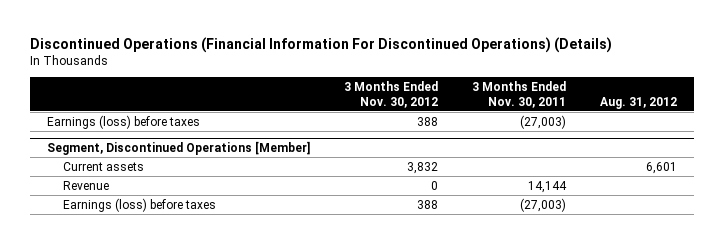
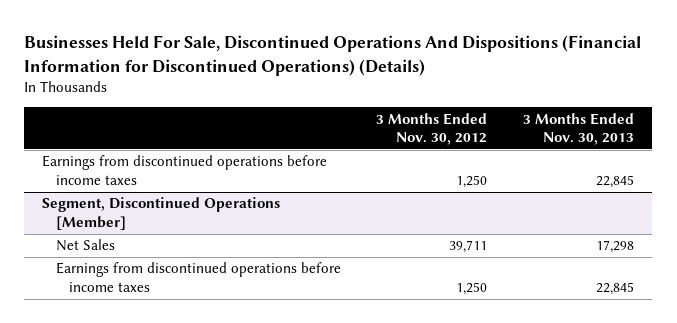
[30,36,613,53] Discontinued Operations (Financial Information For Discontinued Operations) (Details) -> [24,34,642,76] Businesses Held For Sale, Discontinued Operations And Dispositions (Financial Information for Discontinued Operations) (Details)
[472,80,567,108] 3 Months Ended Nov. 30, 2011 -> none
[600,96,678,109] Aug. 31, 2012 -> none
none -> [523,112,635,146] 3 Months Ended Nov. 30, 2013
[47,114,201,129] Earnings (loss) before taxes -> [42,155,328,186] Earnings from discontinued operations before income taxes
[417,116,439,126] 388 -> [456,175,488,189] 1,250
[62,161,144,171] Current assets -> none
[62,180,109,190] Revenue -> none
none -> [55,239,115,252] Net Sales
[62,197,216,212] Earnings (loss) before taxes -> [55,262,341,293] Earnings from discontinued operations before income taxes
[417,199,439,209] 388 -> [456,282,488,296] 1,250

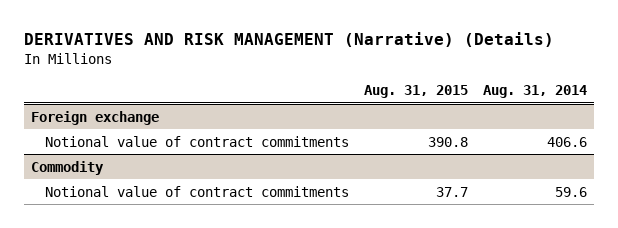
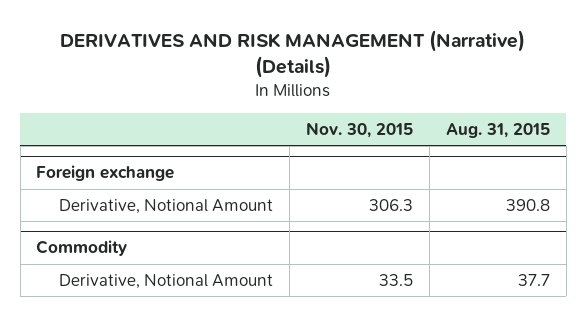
[482,84,587,98] Aug. 31, 2014 -> none
none -> [306,121,414,138] Nov. 30, 2015
[45,135,350,147] Notional value of contract commitments -> [59,198,274,214] Derivative, Notional Amount
[45,185,350,197] Notional value of contract commitments -> [59,273,274,289] Derivative, Notional Amount

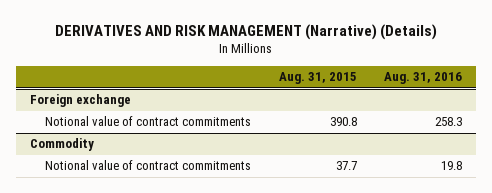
[306,121,414,138] Nov. 30, 2015 -> none
none -> [384,72,463,85] Aug. 31, 2016
[59,198,274,214] Derivative, Notional Amount -> [44,116,251,127] Notional value of contract commitments
[59,273,274,289] Derivative, Notional Amount -> [44,160,251,171] Notional value of contract commitments

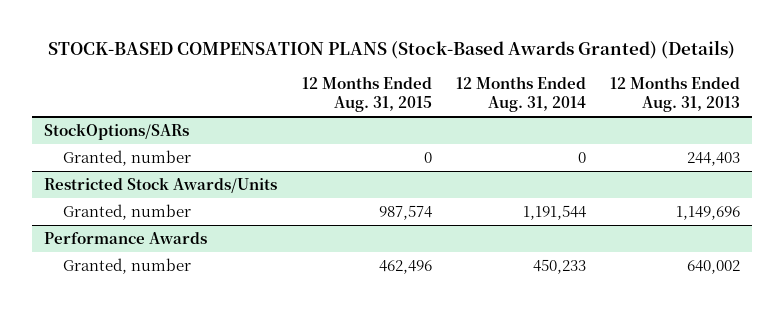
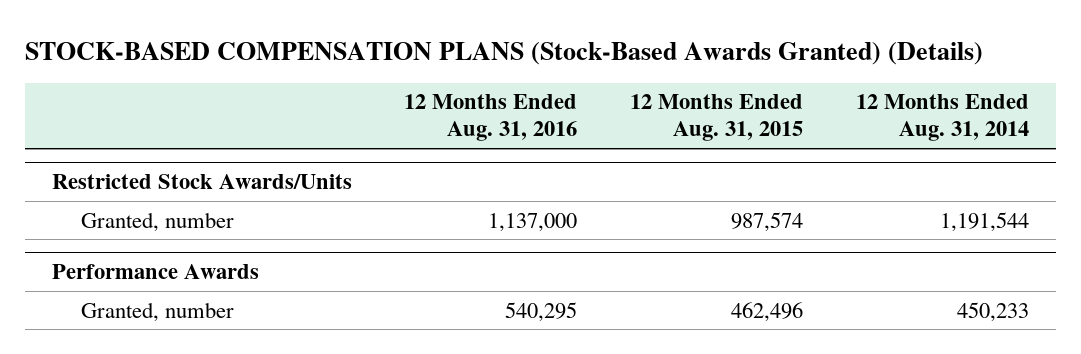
[610,75,741,113] 12 Months Ended Aug. 31, 2013 -> none
none -> [404,94,578,142] 12 Months Ended Aug. 31, 2016
[44,122,190,140] StockOptions/SARs -> none
[63,149,192,166] Granted, number -> none

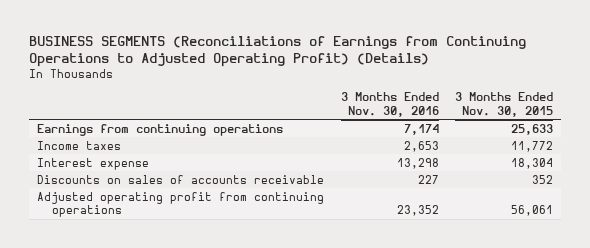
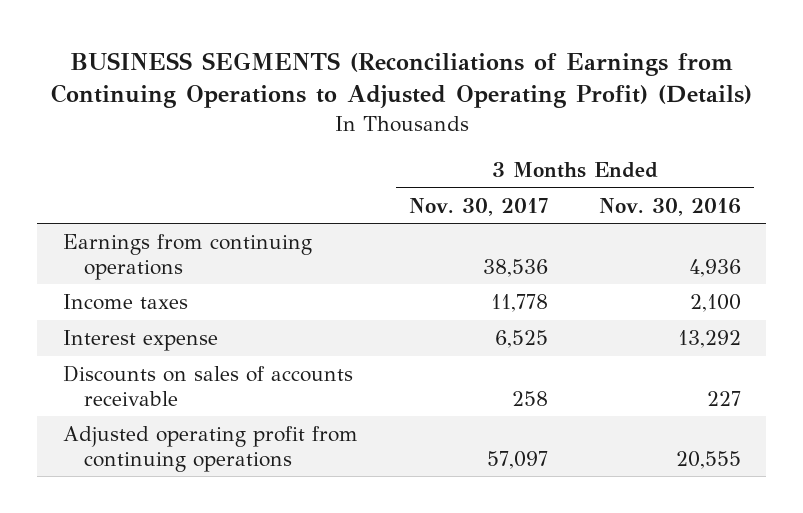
[454,92,553,117] 3 Months Ended Nov. 30, 2015 -> none
none -> [408,197,548,216] Nov. 30, 2017
[403,123,439,135] 7,174 -> [688,258,741,277] 4,936
[403,140,439,152] 2,653 -> [689,294,741,313] 2,100
[396,157,439,169] 13,298 -> [677,330,741,349] 13,292
[396,205,439,217] 23,352 -> [675,450,741,469] 20,555

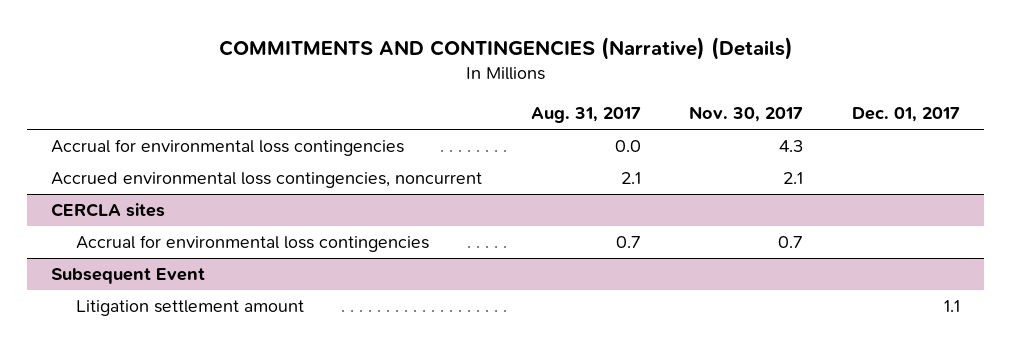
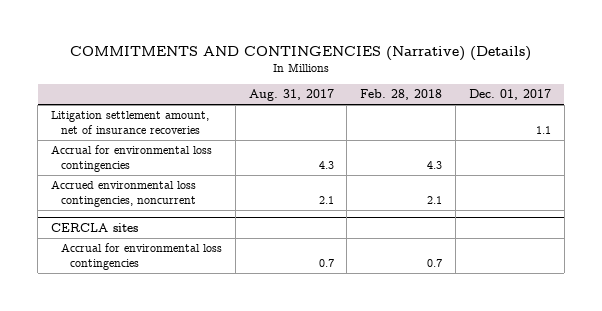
[689,106,804,123] Nov. 30, 2017 -> none
none -> [360,89,443,101] Feb. 28, 2018
none -> [51,111,210,135] Litigation settlement amount, net of insurance recoveries
[614,139,641,152] 0.0 -> [318,161,334,170] 4.3
[51,267,206,284] Subsequent Event -> none
[75,299,304,316] Litigation settlement amount -> none

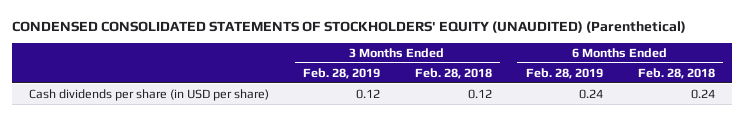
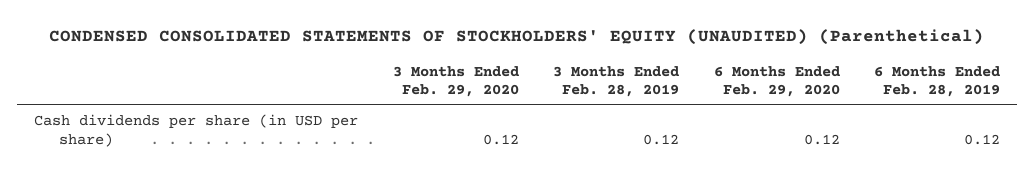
[414,67,492,79] Feb. 28, 2018 -> none
[637,67,715,79] Feb. 28, 2018 -> none
none -> [392,65,519,98] 3 Months Ended Feb. 29, 2020
none -> [713,65,840,98] 6 Months Ended Feb. 29, 2020
[579,88,604,99] 0.24 -> [963,134,1000,146] 0.12

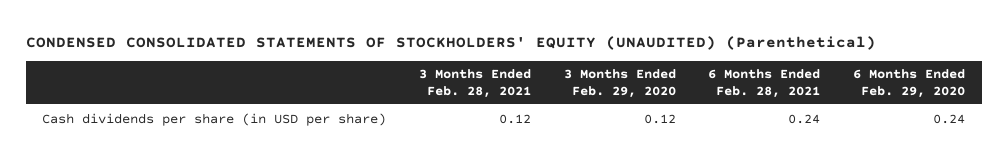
[553,65,680,98] 3 Months Ended Feb. 28, 2019 -> none
[873,65,1000,98] 6 Months Ended Feb. 28, 2019 -> none
none -> [418,69,531,98] 3 Months Ended Feb. 28, 2021
none -> [708,69,821,98] 6 Months Ended Feb. 28, 2021
[803,134,840,146] 0.12 -> [933,113,966,124] 0.24

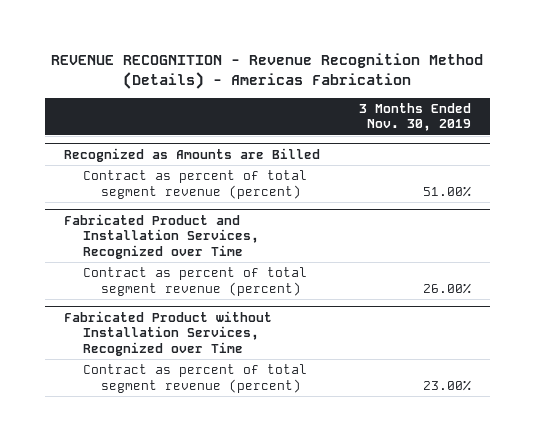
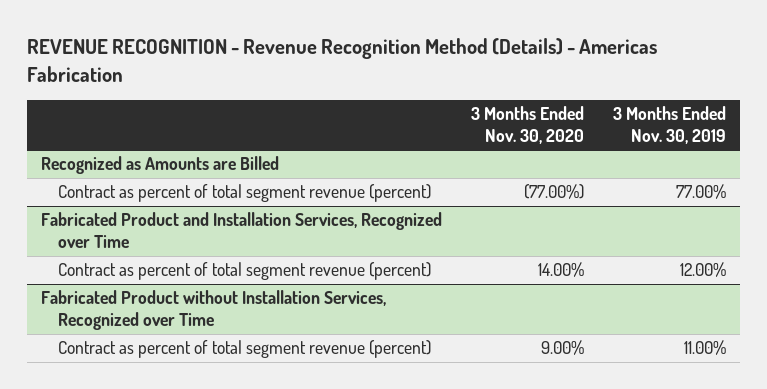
none -> [471,105,585,145] 3 Months Ended Nov. 30, 2020
[422,185,471,197] 51.00% -> [675,184,726,200] 77.00%
[422,282,471,294] 26.00% -> [679,262,726,278] 12.00%
[422,379,471,391] 23.00% -> [683,340,726,356] 11.00%

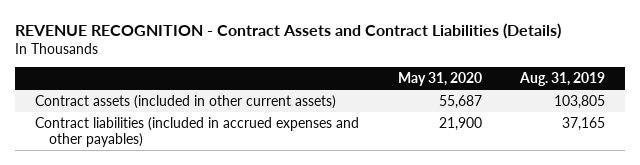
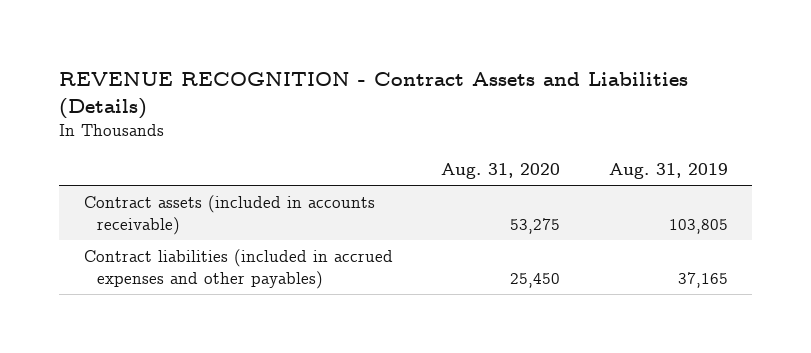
[15,23,562,40] REVENUE RECOGNITION - Contract Assets and Contract Liabilities (Details) -> [59,71,689,119] REVENUE RECOGNITION - Contract Assets and Liabilities (Details)
[397,72,482,87] May 31, 2020 -> none
none -> [441,163,561,180] Aug. 31, 2020
[34,94,336,109] Contract assets (included in other current assets) -> [83,194,375,236] Contract assets (included in accounts receivable)

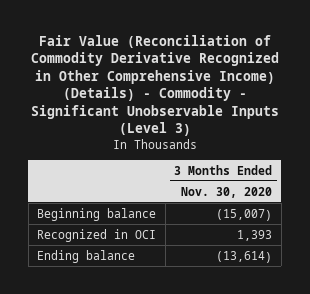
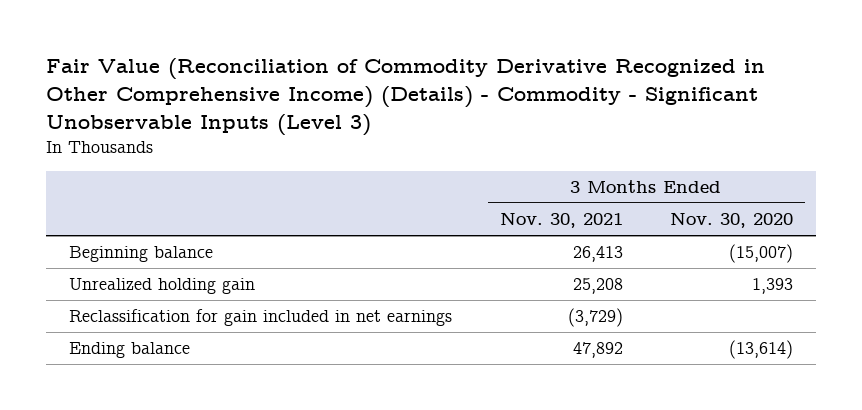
none -> [499,212,623,229] Nov. 30, 2021
[37,228,157,242] Recognized in OCI -> [69,278,256,295] Unrealized holding gain
none -> [69,309,453,327] Reclassification for gain included in net earnings

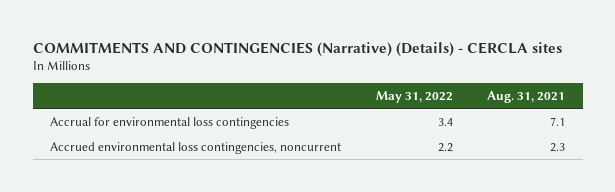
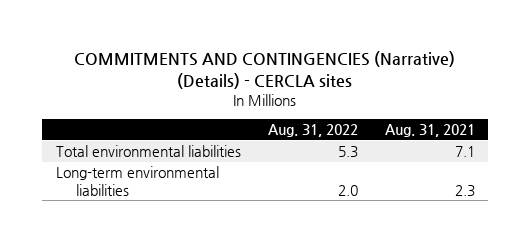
[375,90,453,103] May 31, 2022 -> none
none -> [267,124,358,138] Aug. 31, 2022
[49,116,289,129] Accrual for environmental loss contingencies -> [55,145,241,158] Total environmental liabilities
[49,141,341,154] Accrued environmental loss contingencies, noncurrent -> [55,166,219,196] Long-term environmental liabilities

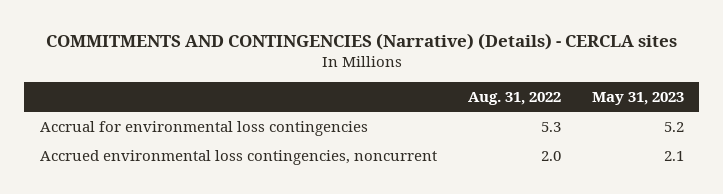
[384,124,475,138] Aug. 31, 2021 -> none
none -> [591,92,684,106] May 31, 2023
[55,145,241,158] Total environmental liabilities -> [39,120,368,136] Accrual for environmental loss contingencies
[55,166,219,196] Long-term environmental liabilities -> [39,149,437,165] Accrued environmental loss contingencies, noncurrent

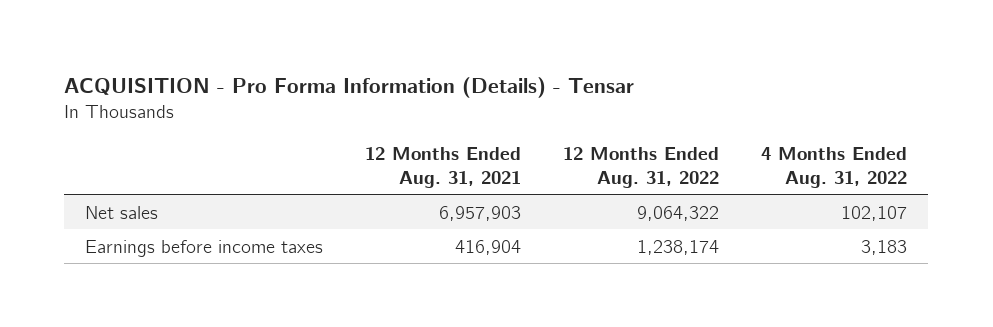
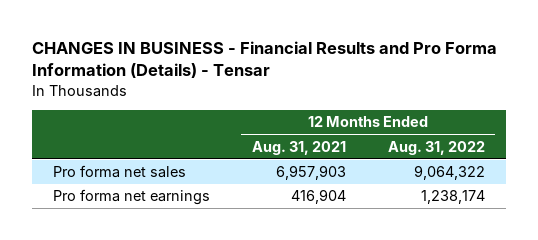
[64,76,635,98] ACQUISITION - Pro Forma Information (Details) - Tensar -> [31,41,497,79] CHANGES IN BUSINESS - Financial Results and Pro Forma Information (Details) - Tensar
[761,146,908,188] 4 Months Ended Aug. 31, 2022 -> none
[85,205,159,219] Net sales -> [52,165,186,179] Pro forma net sales
[85,239,324,257] Earnings before income taxes -> [52,189,210,206] Pro forma net earnings

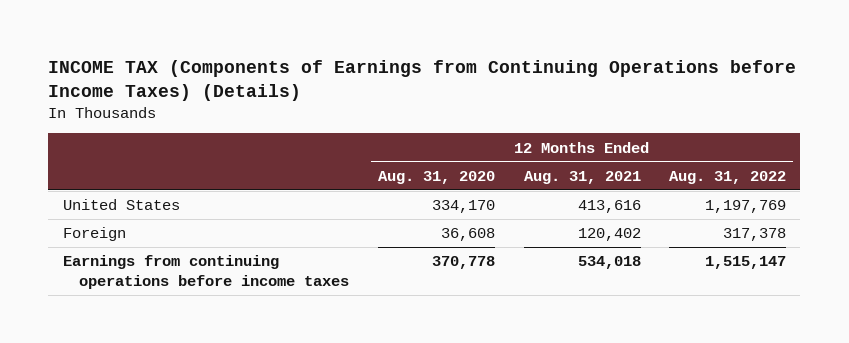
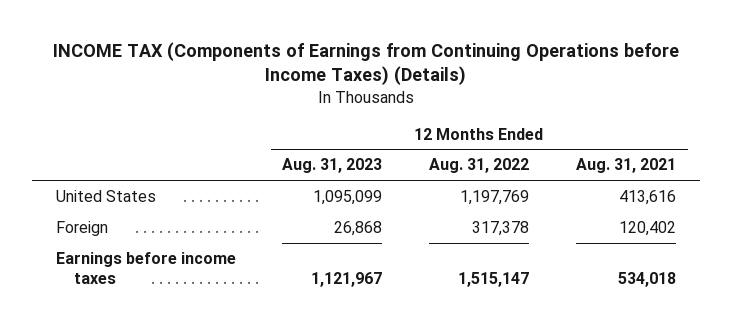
[377,170,495,184] Aug. 31, 2020 -> none
none -> [282,158,383,174] Aug. 31, 2023
[62,255,350,290] Earnings from continuing operations before income taxes -> [55,252,236,284] Earnings before income taxes

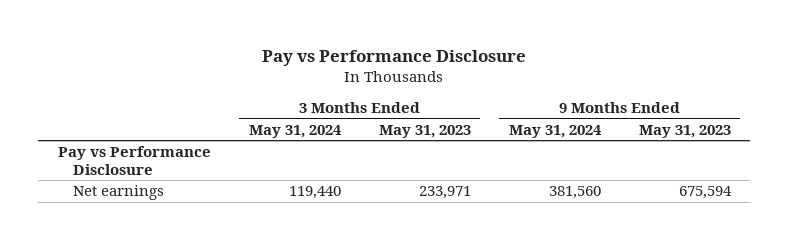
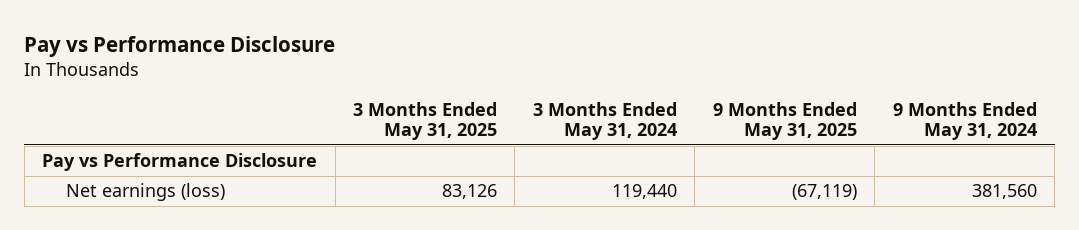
[378,124,471,138] May 31, 2023 -> none
[638,124,731,138] May 31, 2023 -> none
none -> [353,101,498,141] 3 Months Ended May 31, 2025
none -> [712,101,857,141] 9 Months Ended May 31, 2025
[73,185,165,201] Net earnings -> [66,183,226,202] Net earnings (loss)

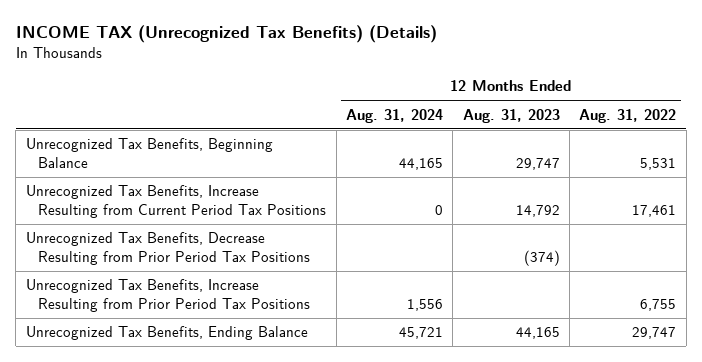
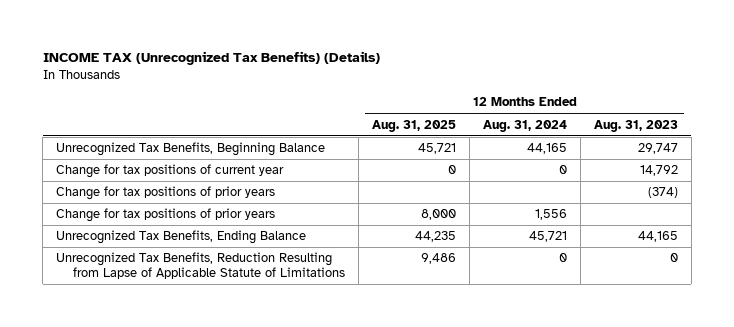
[579,108,677,123] Aug. 31, 2022 -> none
none -> [371,119,456,132] Aug. 31, 2025
[25,185,327,218] Unrecognized Tax Benefits, Increase Resulting from Current Period Tax Positions -> [56,164,285,179] Change for tax positions of current year
[25,232,311,265] Unrecognized Tax Benefits, Decrease Resulting from Prior Period Tax Positions -> [56,186,276,201] Change for tax positions of prior years
[25,279,311,312] Unrecognized Tax Benefits, Increase Resulting from Prior Period Tax Positions -> [56,208,276,223] Change for tax positions of prior years
none -> [56,252,345,279] Unrecognized Tax Benefits, Reduction Resulting from Lapse of Applicable Statute of Limitations

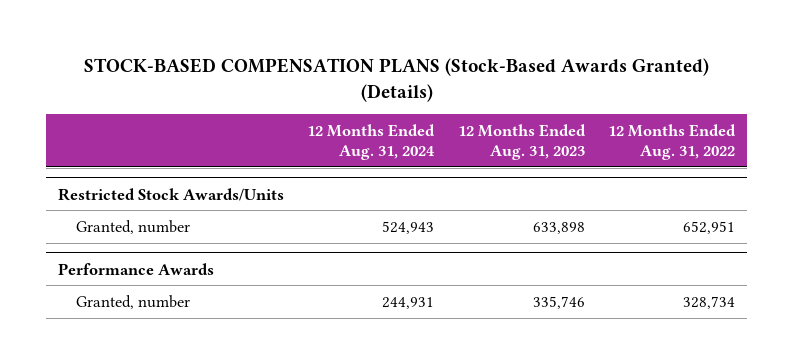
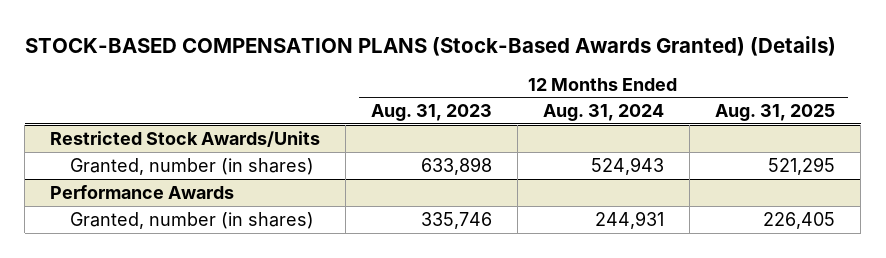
[608,123,737,160] 12 Months Ended Aug. 31, 2022 -> none
none -> [715,104,836,122] Aug. 31, 2025
[75,219,190,234] Granted, number -> [70,157,315,175] Granted, number (in shares)
[75,294,190,309] Granted, number -> [70,211,315,229] Granted, number (in shares)

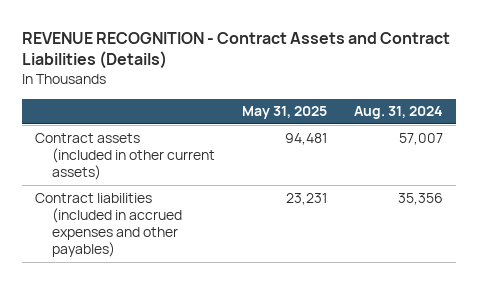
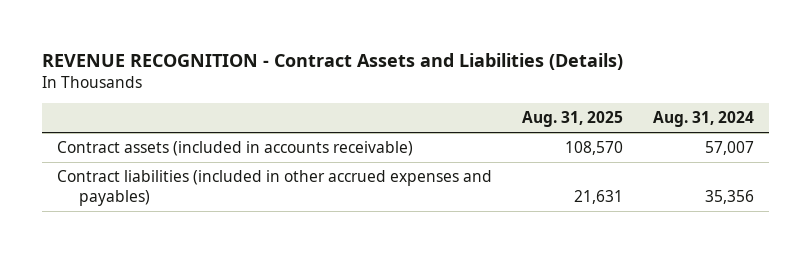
[21,31,450,70] REVENUE RECOGNITION - Contract Assets and Contract Liabilities (Details) -> [42,52,624,70] REVENUE RECOGNITION - Contract Assets and Liabilities (Details)
[242,106,328,120] May 31, 2025 -> none
none -> [522,111,624,128] Aug. 31, 2025
[35,132,216,181] Contract assets (included in other current assets) -> [57,141,414,157] Contract assets (included in accounts receivable)
[35,192,183,258] Contract liabilities (included in accrued expenses and other payables) -> [57,170,493,206] Contract liabilities (included in other accrued expenses and payables)

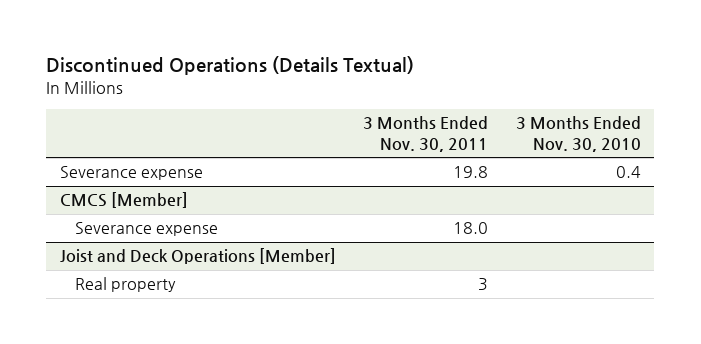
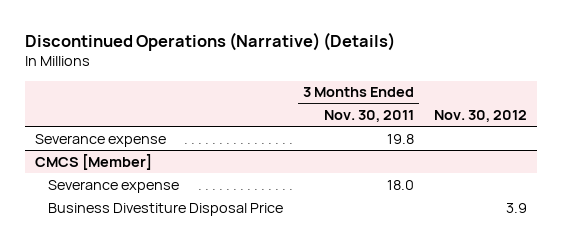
[46,56,415,76] Discontinued Operations (Details Textual) -> [24,31,395,51] Discontinued Operations (Narrative) (Details)
[515,116,641,152] 3 Months Ended Nov. 30, 2010 -> none
none -> [434,109,528,122] Nov. 30, 2012
[59,248,336,265] Joist and Deck Operations [Member] -> none
[74,277,176,293] Real property -> none
none -> [48,202,284,216] Business Divestiture Disposal Price

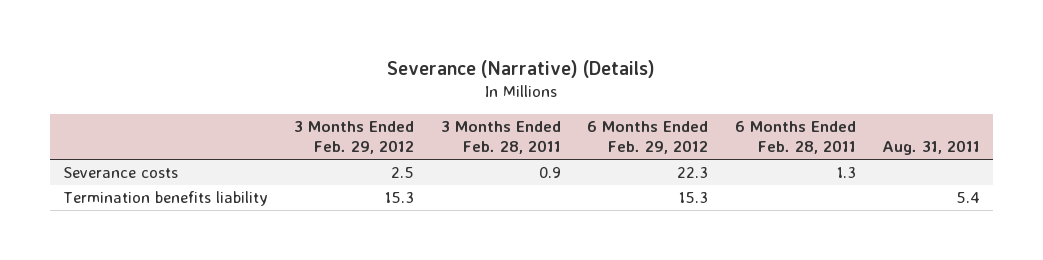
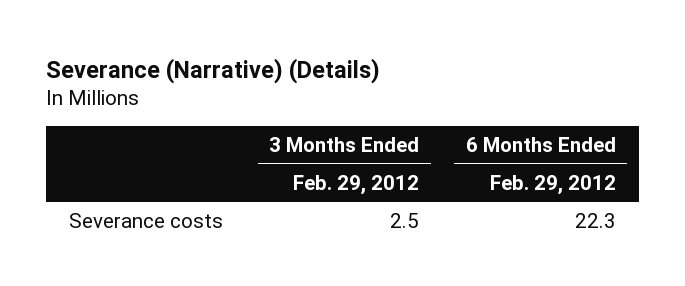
[440,120,561,155] 3 Months Ended Feb. 28, 2011 -> none
[734,120,856,155] 6 Months Ended Feb. 28, 2011 -> none
[881,140,980,156] Aug. 31, 2011 -> none
[62,190,268,206] Termination benefits liability -> none

